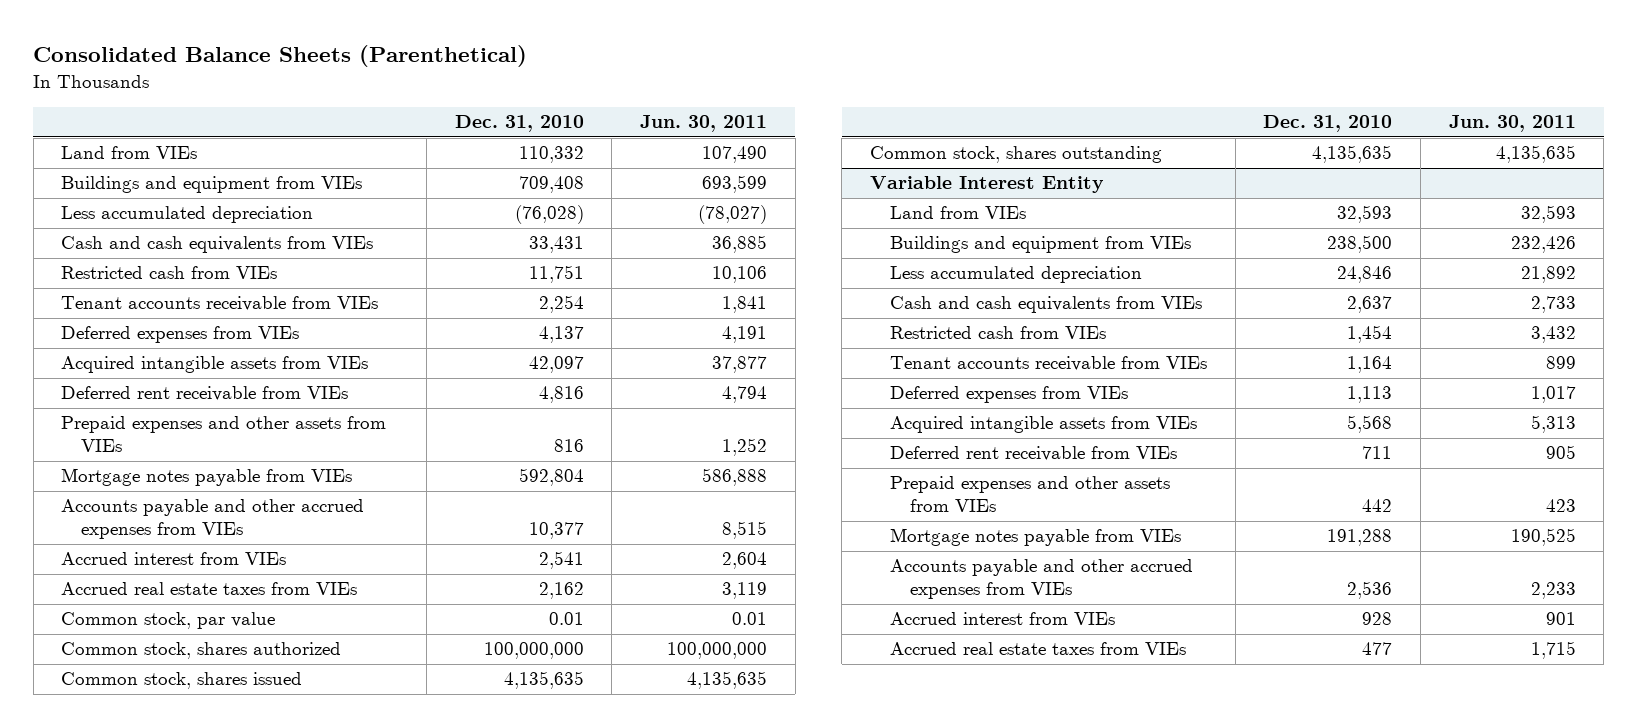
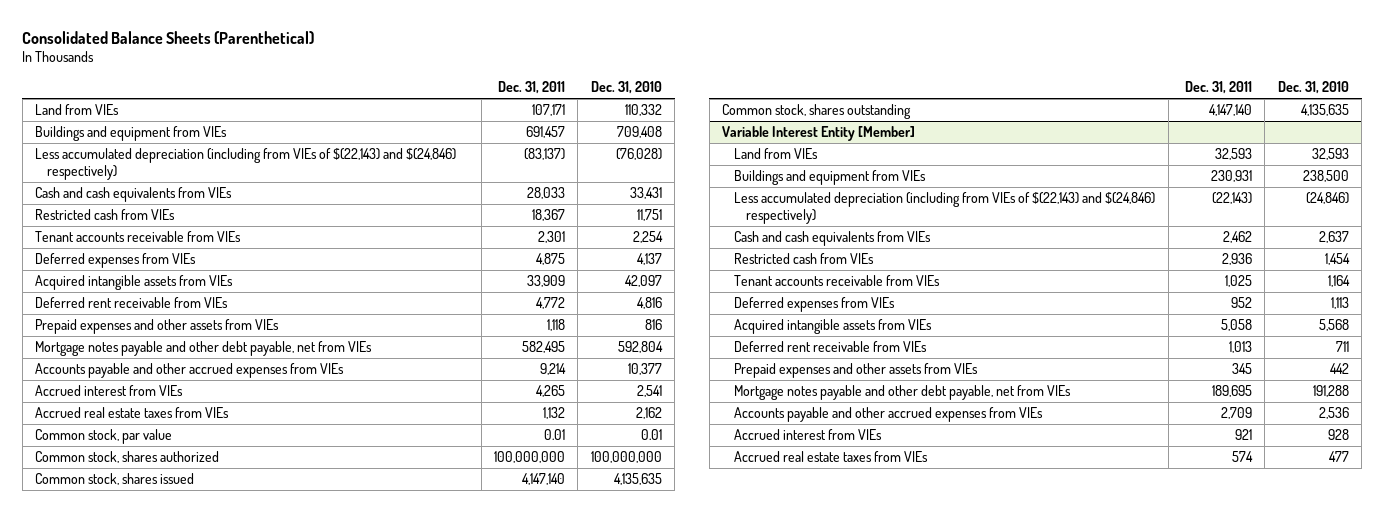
[639,115,767,133] Jun. 30, 2011 -> none
none -> [497,81,565,95] Dec. 31, 2011
[61,206,314,224] Less accumulated depreciation -> [34,148,456,181] Less accumulated depreciation (including from VIEs of $(22,143) and $(24,846) respectively)
[61,468,353,487] Mortgage notes payable from VIEs -> [34,341,372,357] Mortgage notes payable and other debt payable, net from VIEs
[870,176,1105,194] Variable Interest Entity -> [722,126,916,142] Variable Interest Entity [Member]
[890,266,1143,284] Less accumulated depreciation -> [734,192,1156,225] Less accumulated depreciation (including from VIEs of $(22,143) and $(24,846) respectively)
[1337,266,1393,284] 24,846 -> [1305,192,1349,205] (24,846)
[890,528,1182,547] Mortgage notes payable from VIEs -> [734,385,1072,401] Mortgage notes payable and other debt payable, net from VIEs

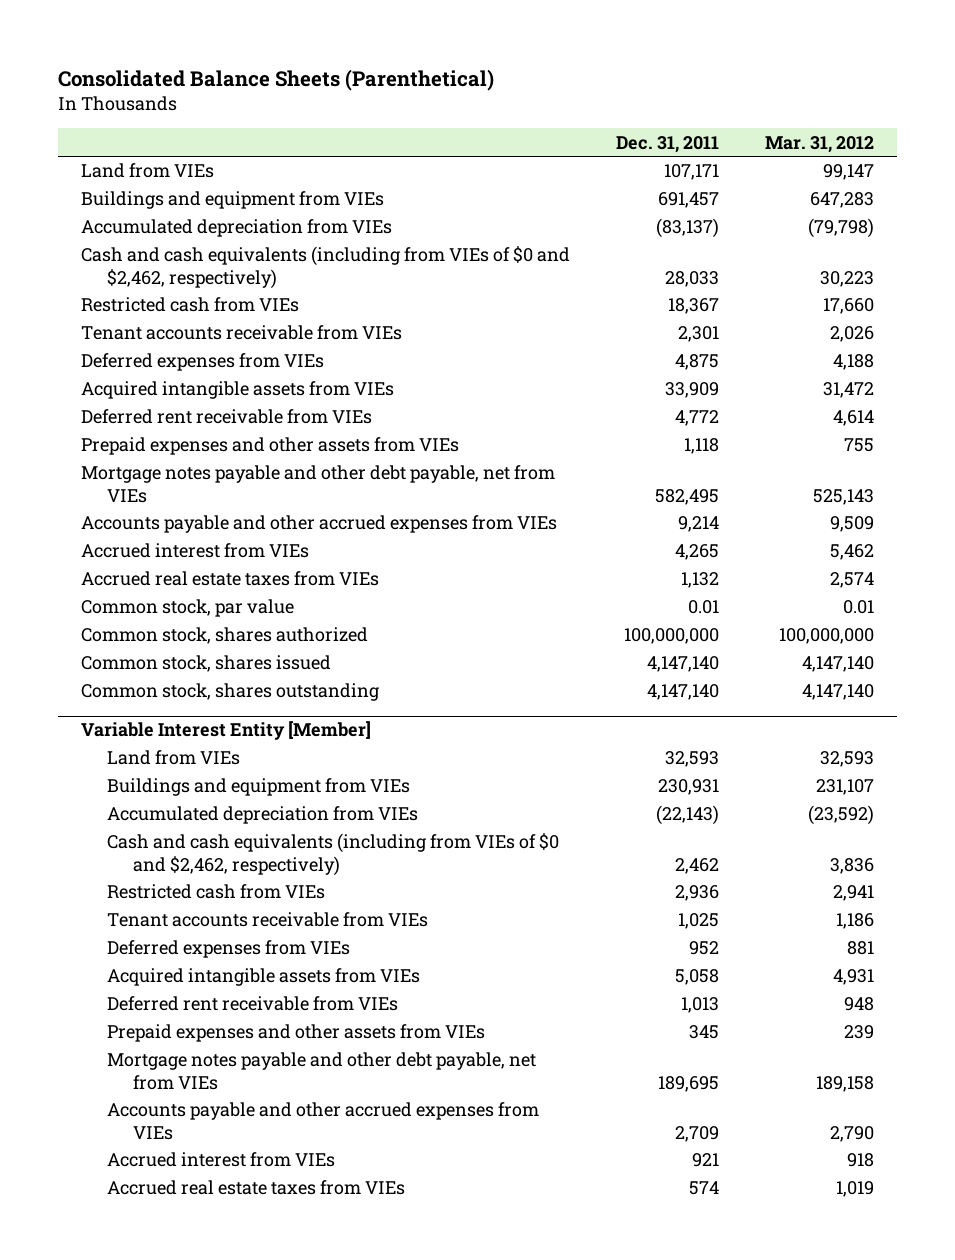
[590,81,662,95] Dec. 31, 2010 -> none
none -> [764,135,874,153] Mar. 31, 2012
[34,148,456,181] Less accumulated depreciation (including from VIEs of $(22,143) and $(24,846) respectively) -> [81,219,393,238] Accumulated depreciation from VIEs
[34,187,232,203] Cash and cash equivalents from VIEs -> [81,246,571,289] Cash and cash equivalents (including from VIEs of $0 and $2,462, respectively)
[734,192,1156,225] Less accumulated depreciation (including from VIEs of $(22,143) and $(24,846) respectively) -> [107,806,419,825] Accumulated depreciation from VIEs
[734,231,932,247] Cash and cash equivalents from VIEs -> [107,833,560,876] Cash and cash equivalents (including from VIEs of $0 and $2,462, respectively)

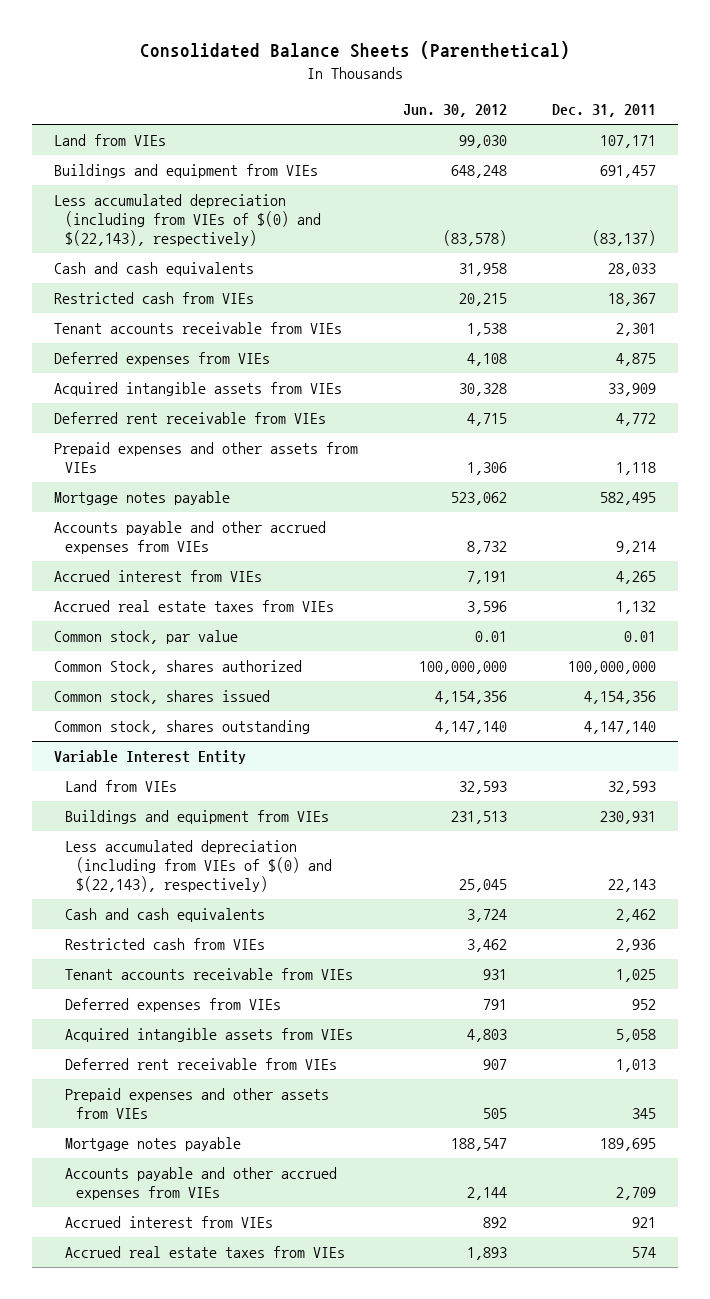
[764,135,874,153] Mar. 31, 2012 -> none
none -> [402,104,507,118] Jun. 30, 2012
[81,219,393,238] Accumulated depreciation from VIEs -> [54,194,322,246] Less accumulated depreciation (including from VIEs of $(0) and $(22,143), respectively)
[81,246,571,289] Cash and cash equivalents (including from VIEs of $0 and $2,462, respectively) -> [54,262,255,277] Cash and cash equivalents
[81,465,556,503] Mortgage notes payable and other debt payable, net from VIEs -> [54,491,231,506] Mortgage notes payable
[81,627,369,645] Common stock, shares authorized -> [54,660,303,675] Common Stock, shares authorized
[647,656,720,673] 4,147,140 -> [583,691,656,705] 4,154,356
[81,721,372,741] Variable Interest Entity [Member] -> [54,750,247,765] Variable Interest Entity
[107,806,419,825] Accumulated depreciation from VIEs -> [65,840,333,892] Less accumulated depreciation (including from VIEs of $(0) and $(22,143), respectively)
[656,805,720,826] (22,143) -> [607,878,656,892] 22,143
[107,833,560,876] Cash and cash equivalents (including from VIEs of $0 and $2,462, respectively) -> [65,908,266,923] Cash and cash equivalents
[107,1052,537,1090] Mortgage notes payable and other debt payable, net from VIEs -> [65,1137,242,1152] Mortgage notes payable

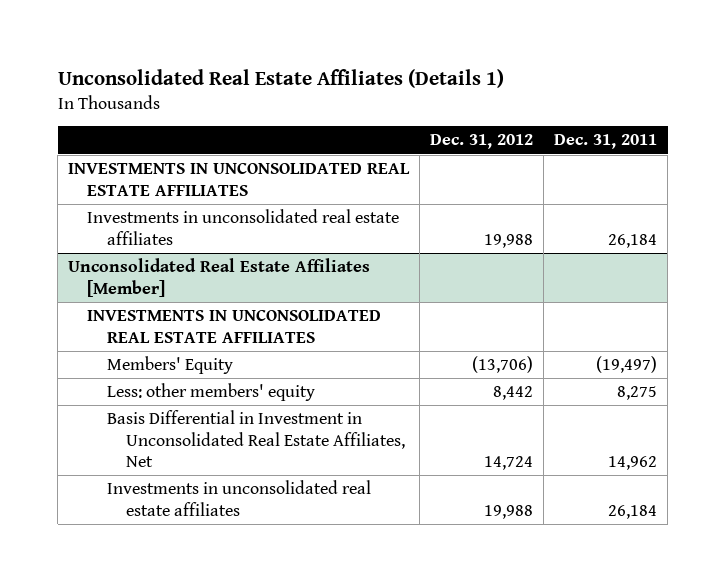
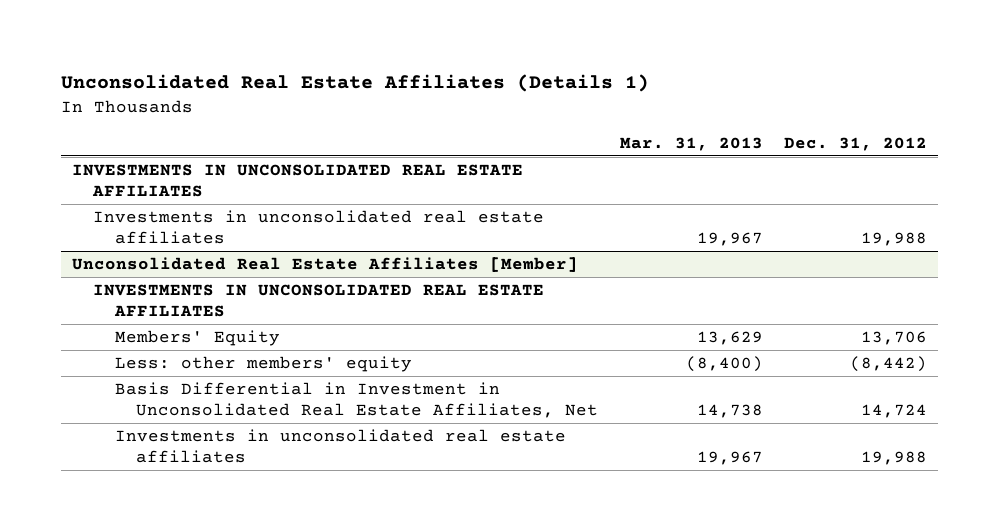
[554,134,658,150] Dec. 31, 2011 -> none
none -> [619,136,763,151] Mar. 31, 2013
[472,356,534,374] (13,706) -> [861,331,928,346] 13,706
[493,386,534,401] 8,442 -> [850,356,928,373] (8,442)

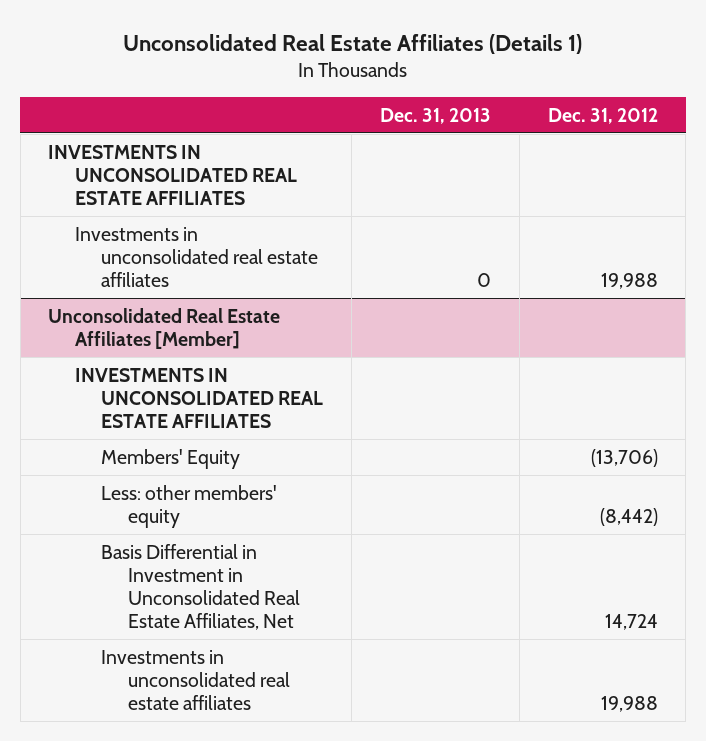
[619,136,763,151] Mar. 31, 2013 -> none
none -> [379,107,491,124] Dec. 31, 2013
[861,331,928,346] 13,706 -> [590,448,658,467] (13,706)

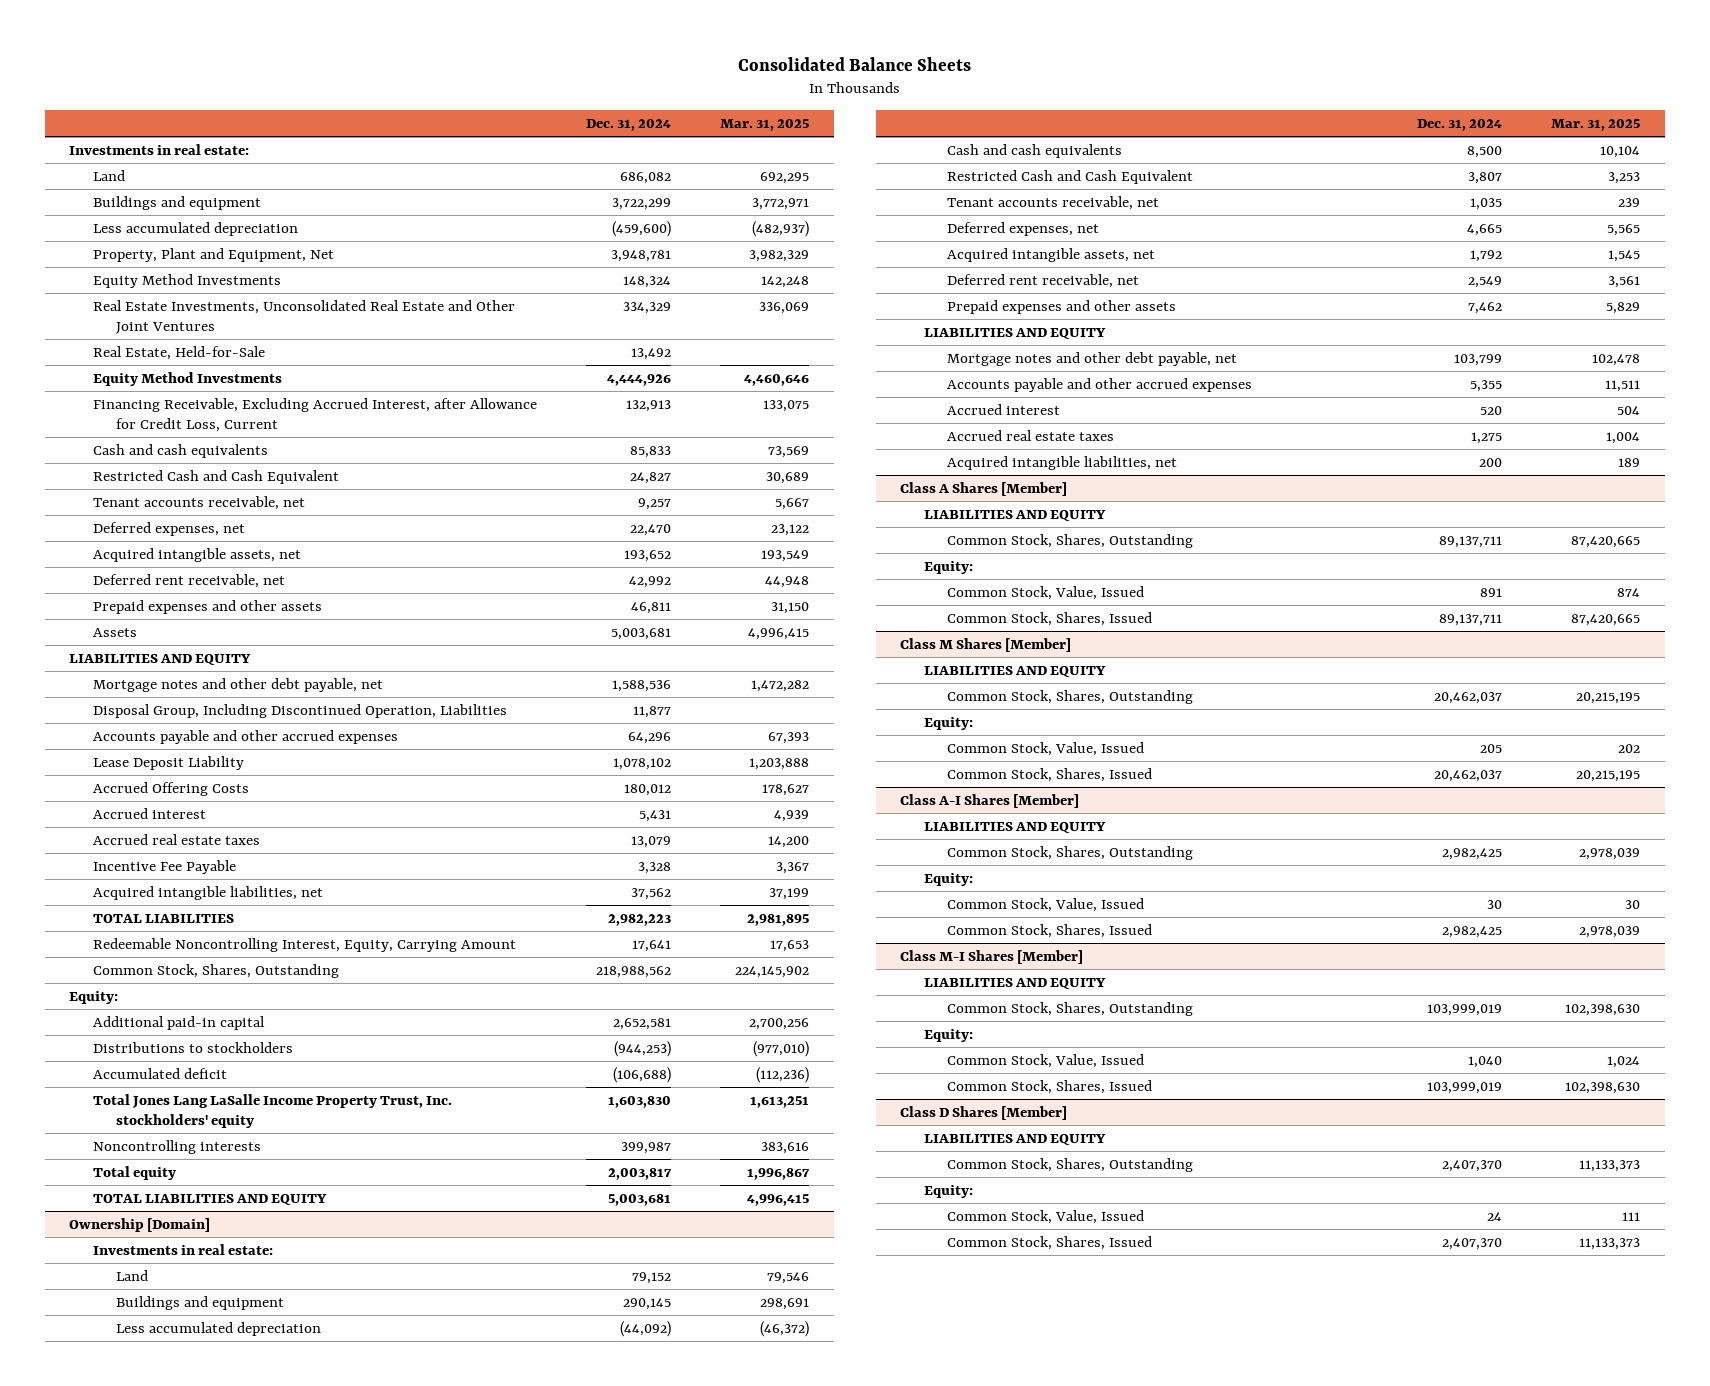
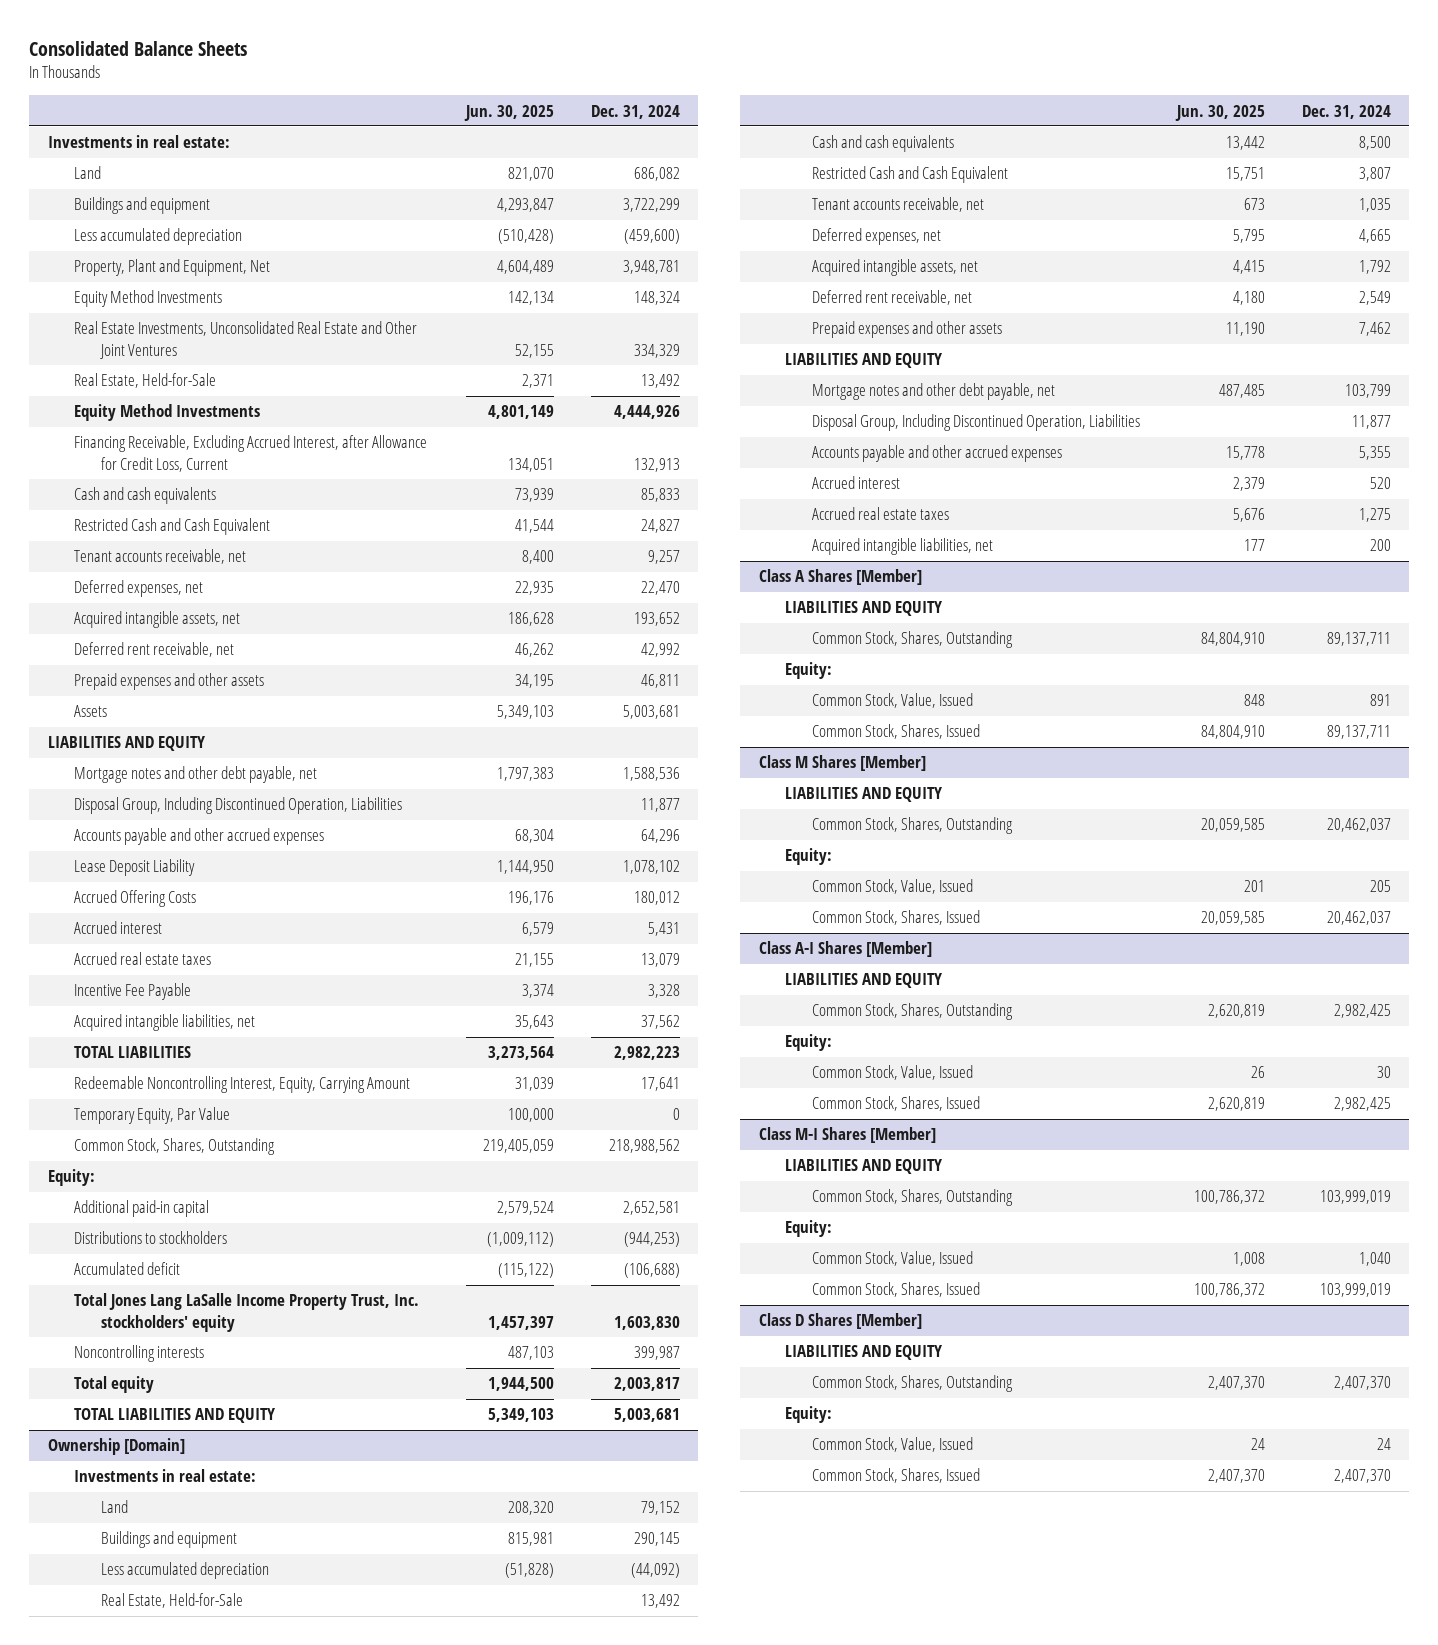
[720,119,810,132] Mar. 31, 2025 -> none
none -> [463,104,554,121] Jun. 30, 2025
none -> [74,1107,231,1125] Temporary Equity, Par Value
none -> [101,1593,244,1609] Real Estate, Held-for-Sale
none -> [811,414,1140,432] Disposal Group, Including Discontinued Operation, Liabilities

